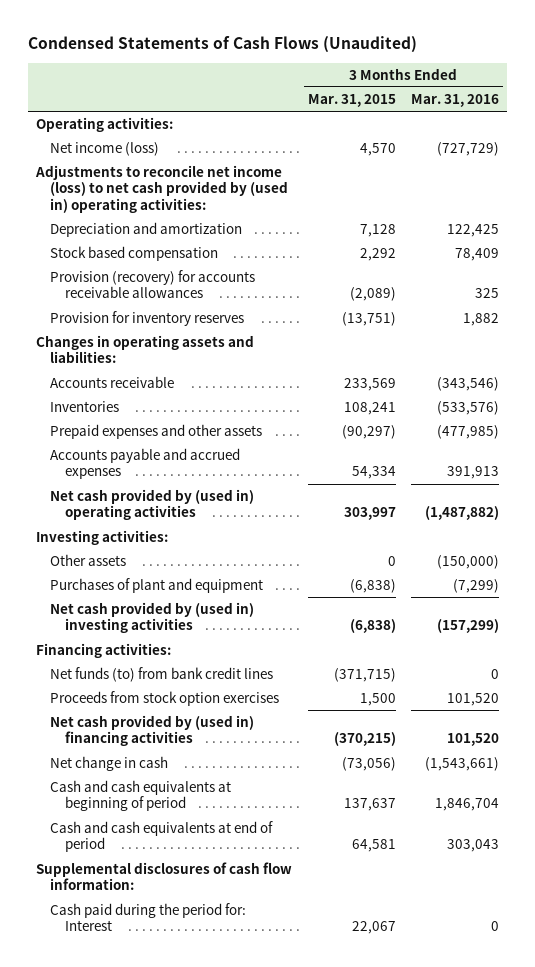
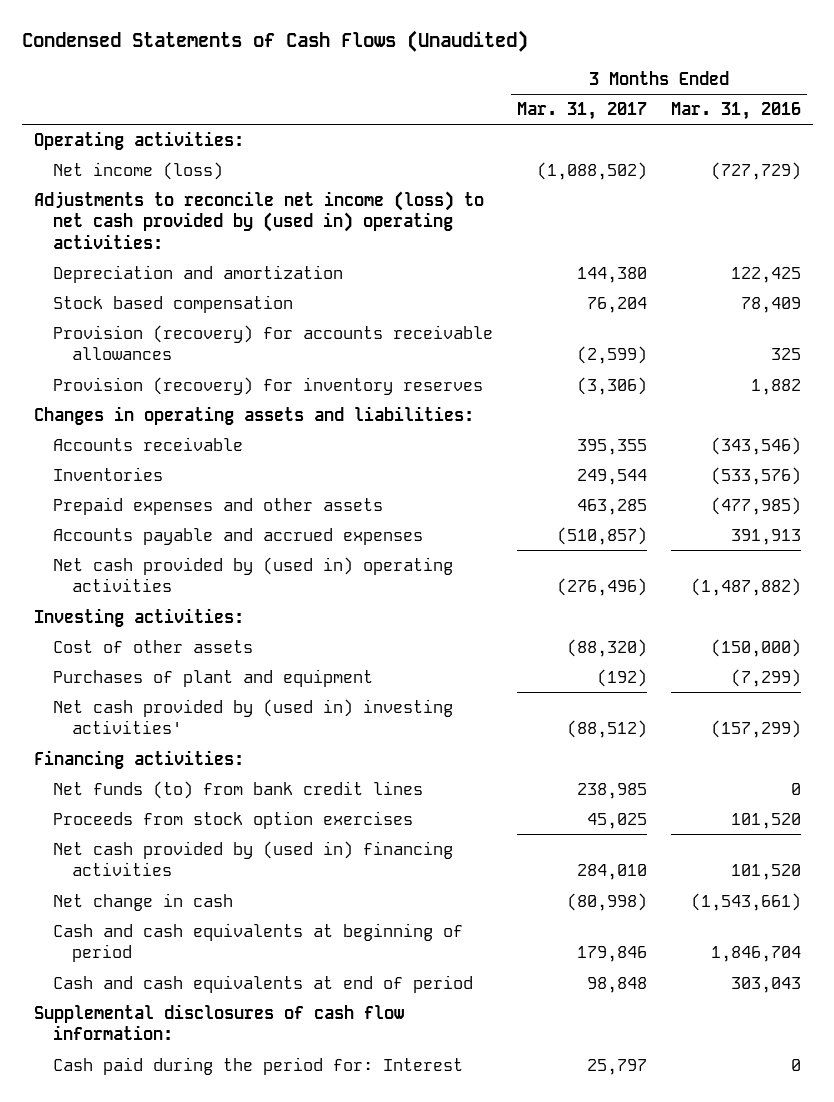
[307,94,396,108] Mar. 31, 2015 -> none
none -> [516,102,647,121] Mar. 31, 2017
[50,311,245,327] Provision for inventory reserves -> [52,376,483,395] Provision (recovery) for inventory reserves
[50,554,127,567] Other assets -> [52,639,253,653] Cost of other assets
[50,602,255,634] Net cash provided by (used in) investing activities -> [52,698,453,735] Net cash provided by (used in) investing activities'

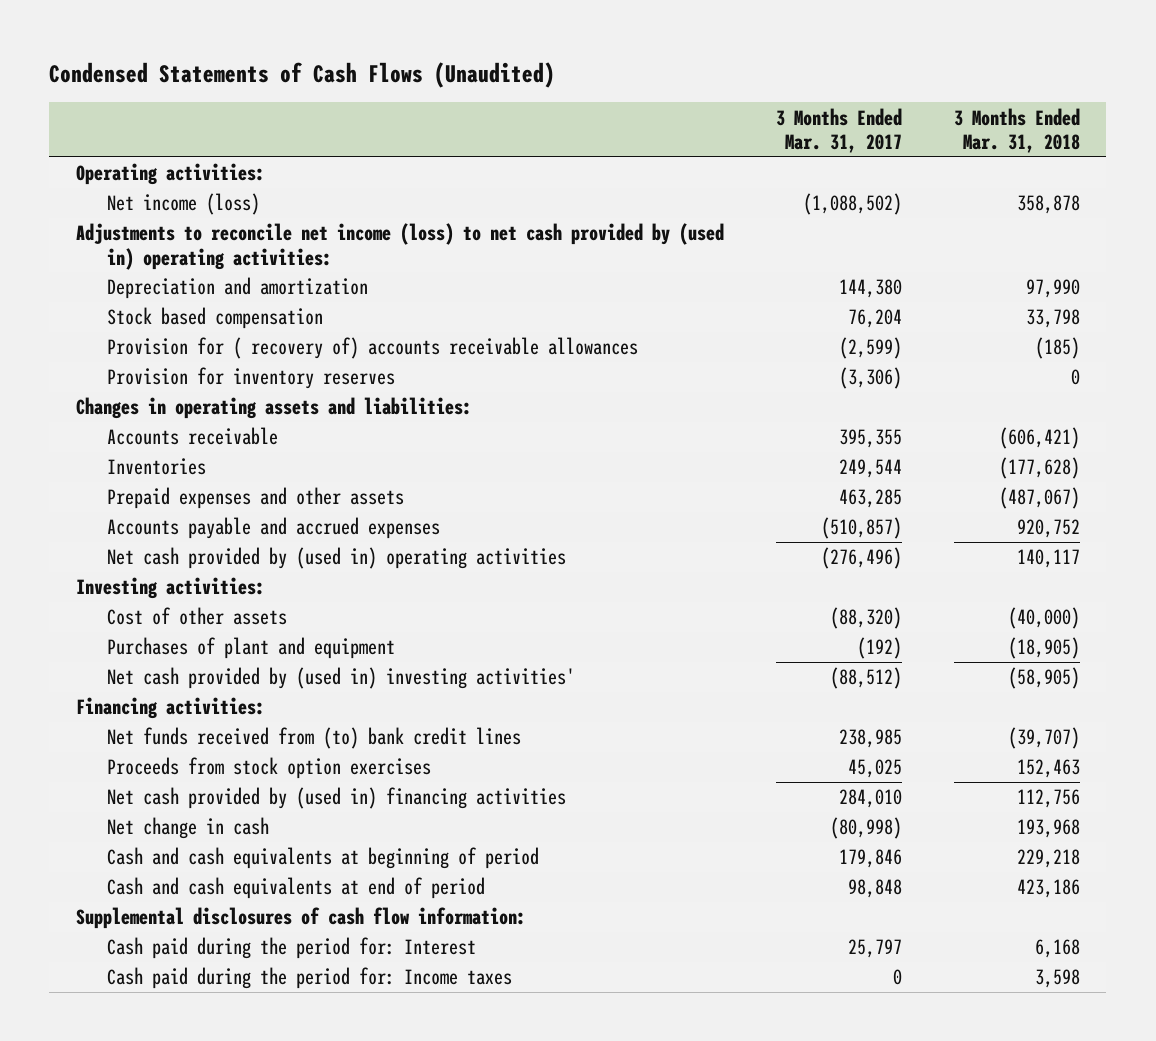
[670,102,801,121] Mar. 31, 2016 -> none
none -> [953,107,1080,153] 3 Months Ended Mar. 31, 2018
[52,324,493,361] Provision (recovery) for accounts receivable allowances -> [106,337,638,360] Provision for ( recovery of) accounts receivable allowances
[52,376,483,395] Provision (recovery) for inventory reserves -> [106,367,395,390] Provision for inventory reserves
[52,780,423,799] Net funds (to) from bank credit lines -> [106,727,521,750] Net funds received from (to) bank credit lines
none -> [106,967,512,990] Cash paid during the period for: Income taxes

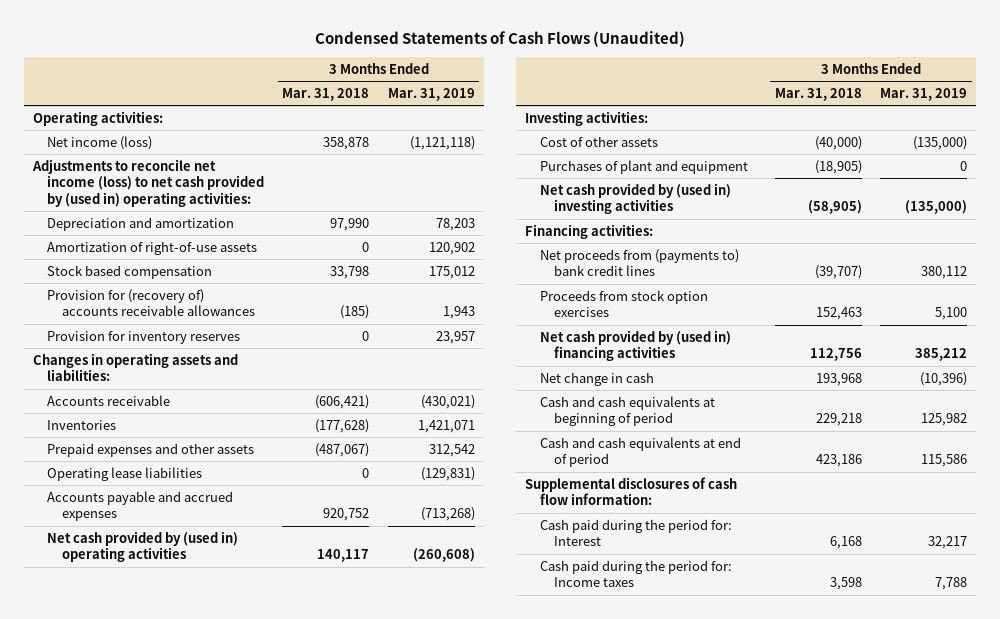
[775,107,902,153] 3 Months Ended Mar. 31, 2017 -> none
none -> [387,87,475,101] Mar. 31, 2019
none -> [47,240,258,255] Amortization of right-of-use assets
[106,337,638,360] Provision for ( recovery of) accounts receivable allowances -> [47,288,255,317] Provision for (recovery of) accounts receivable allowances
none -> [47,466,203,481] Operating lease liabilities
[106,667,575,690] Net cash provided by (used in) investing activities' -> [539,182,731,215] Net cash provided by (used in) investing activities
[106,727,521,750] Net funds received from (to) bank credit lines -> [539,248,739,277] Net proceeds from (payments to) bank credit lines

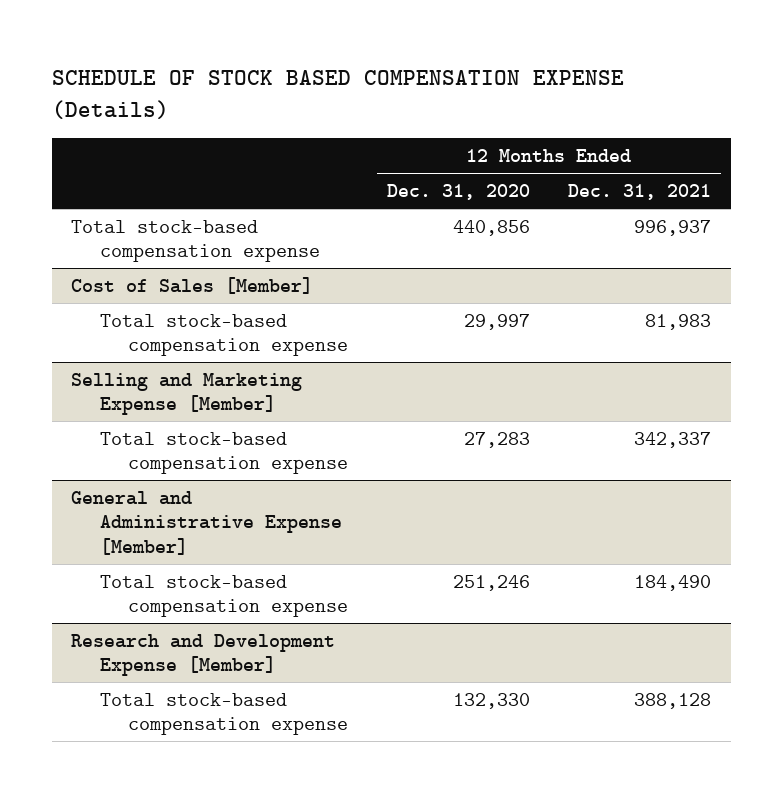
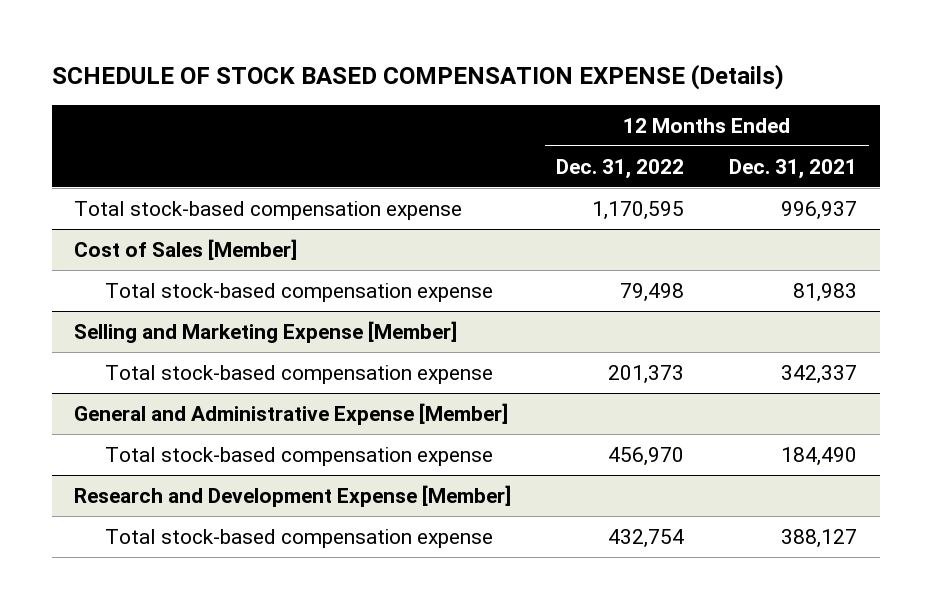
[386,184,530,201] Dec. 31, 2020 -> none
none -> [556,158,685,179] Dec. 31, 2022
[634,692,712,709] 388,128 -> [781,528,858,548] 388,127

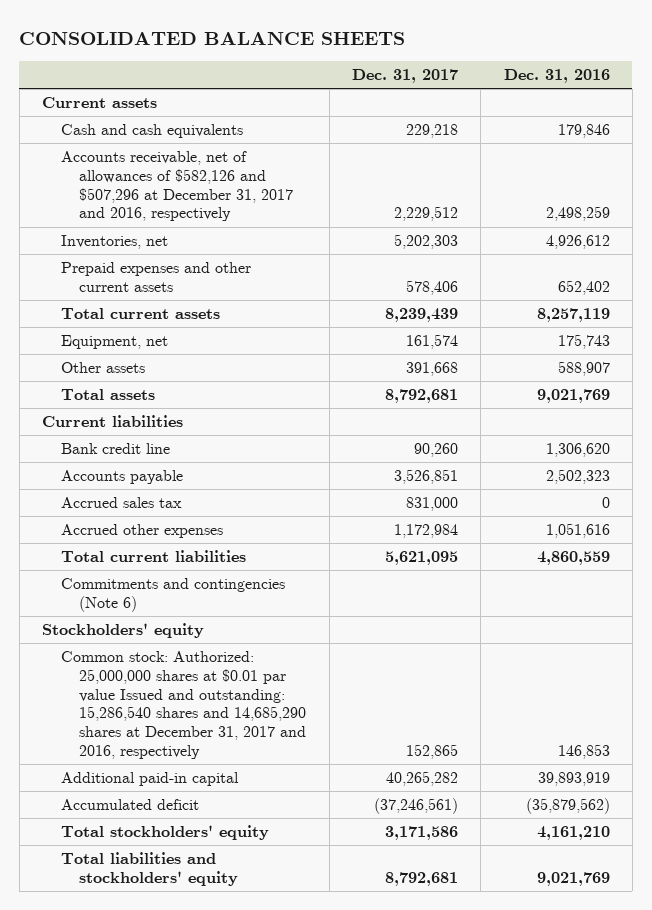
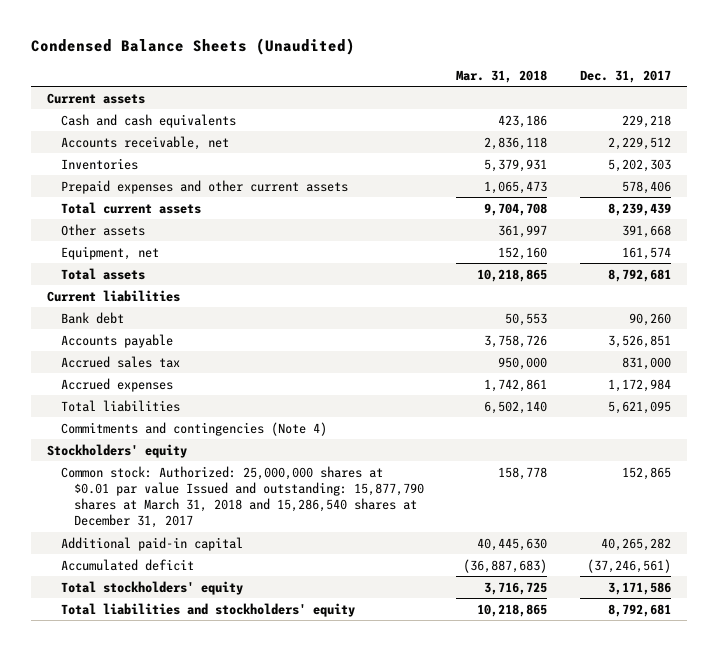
[19,31,406,45] CONSOLIDATED BALANCE SHEETS -> [30,38,355,56] Condensed Balance Sheets (Unaudited)
[503,69,610,84] Dec. 31, 2016 -> none
none -> [456,69,548,83] Mar. 31, 2018
[60,151,294,222] Accounts receivable, net of allowances of $582,126 and $507,296 at December 31, 2017 and 2016, respectively -> [60,135,229,150] Accounts receivable, net
[60,235,168,250] Inventories, net -> [60,157,138,170] Inventories
[60,335,168,350] Equipment, net -> [60,245,159,260] Equipment, net
[60,443,170,455] Bank credit line -> [60,311,124,324] Bank debt
[60,524,223,539] Accrued other expenses -> [60,377,173,392] Accrued expenses
[60,550,246,563] Total current liabilities -> [60,399,180,412] Total liabilities
[60,578,285,613] Commitments and contingencies (Note 6) -> [60,421,327,436] Commitments and contingencies (Note 4)
[60,651,307,759] Common stock: Authorized: 25,000,000 shares at $0.01 par value Issued and outstanding: 15,286,540 shares and 14,685,290 shares at December 31, 2017 and 2016, respectively -> [60,465,425,529] Common stock: Authorized: 25,000,000 shares at $0.01 par value Issued and outstanding: 15,877,790 shares at March 31, 2018 and 15,286,540 shares at December 31, 2017

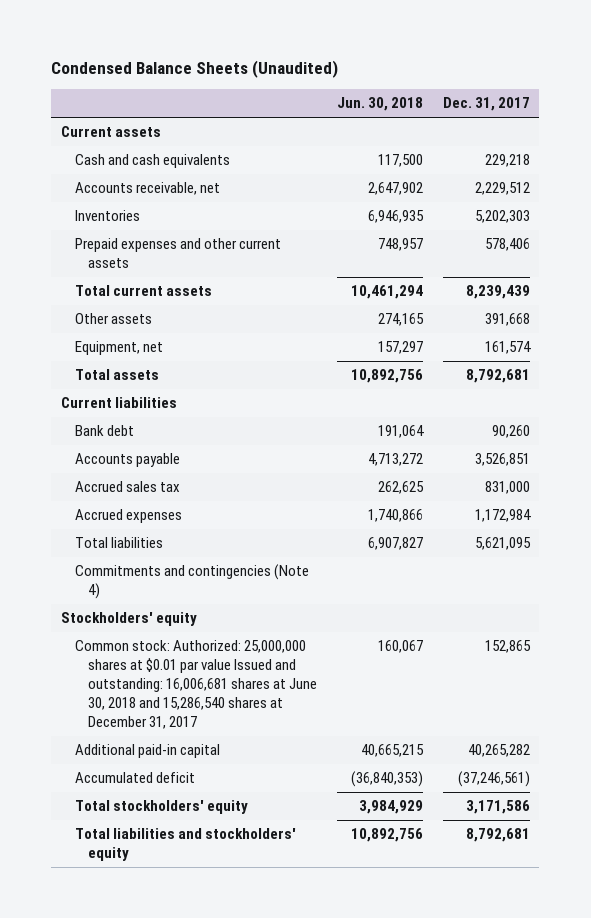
[456,69,548,83] Mar. 31, 2018 -> none
none -> [336,97,423,112] Jun. 30, 2018
[60,465,425,529] Common stock: Authorized: 25,000,000 shares at $0.01 par value Issued and outstanding: 15,877,790 shares at March 31, 2018 and 15,286,540 shares at December 31, 2017 -> [74,640,318,730] Common stock: Authorized: 25,000,000 shares at $0.01 par value Issued and outstanding: 16,006,681 shares at June 30, 2018 and 15,286,540 shares at December 31, 2017

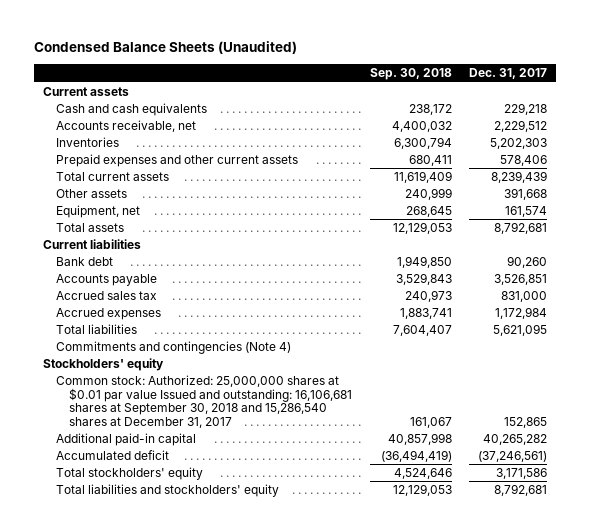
[336,97,423,112] Jun. 30, 2018 -> none
none -> [369,68,452,81] Sep. 30, 2018
[74,640,318,730] Common stock: Authorized: 25,000,000 shares at $0.01 par value Issued and outstanding: 16,006,681 shares at June 30, 2018 and 15,286,540 shares at December 31, 2017 -> [55,375,352,428] Common stock: Authorized: 25,000,000 shares at $0.01 par value Issued and outstanding: 16,106,681 shares at September 30, 2018 and 15,286,540 shares at December 31, 2017

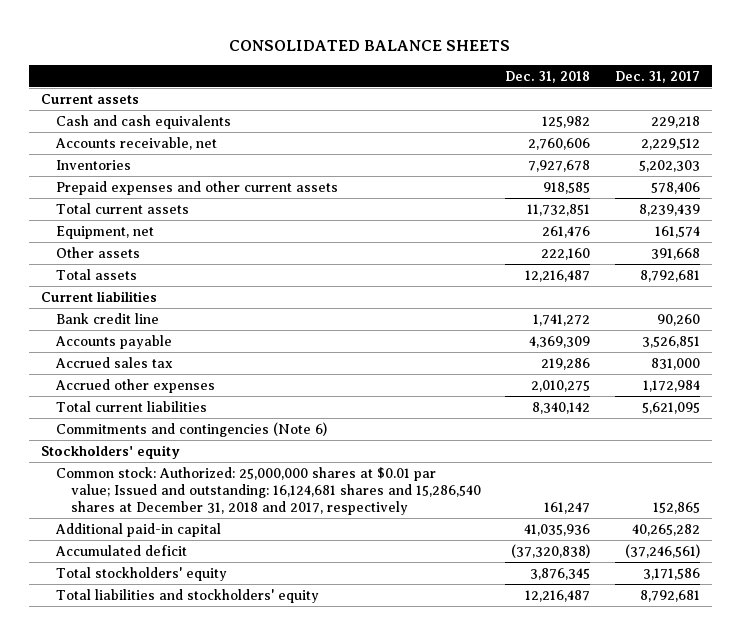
[33,41,297,55] Condensed Balance Sheets (Unaudited) -> [229,39,511,51] CONSOLIDATED BALANCE SHEETS
[369,68,452,81] Sep. 30, 2018 -> none
none -> [505,70,591,83] Dec. 31, 2018
[55,189,127,199] Other assets -> [55,246,140,258] Other assets
[55,257,113,267] Bank debt -> [55,312,159,324] Bank credit line
[55,308,161,321] Accrued expenses -> [54,378,215,393] Accrued other expenses
[55,324,137,335] Total liabilities -> [55,400,207,412] Total current liabilities
[55,341,291,355] Commitments and contingencies (Note 4) -> [55,421,327,437] Commitments and contingencies (Note 6)
[55,375,352,428] Common stock: Authorized: 25,000,000 shares at $0.01 par value Issued and outstanding: 16,106,681 shares at September 30, 2018 and 15,286,540 shares at December 31, 2017 -> [55,466,481,515] Common stock: Authorized: 25,000,000 shares at $0.01 par value; Issued and outstanding: 16,124,681 shares and 15,286,540 shares at December 31, 2018 and 2017, respectively

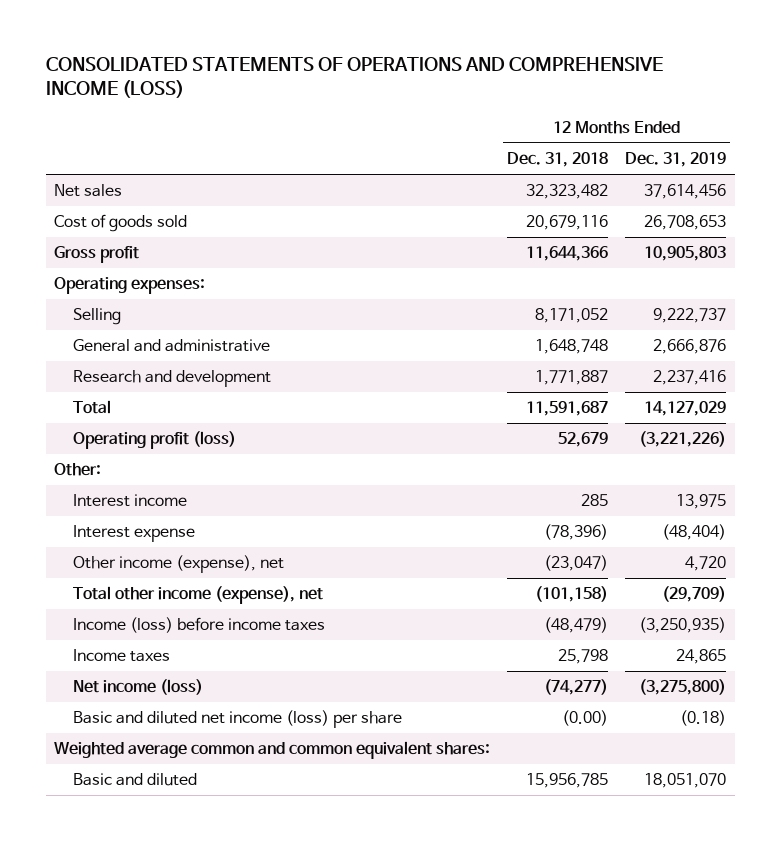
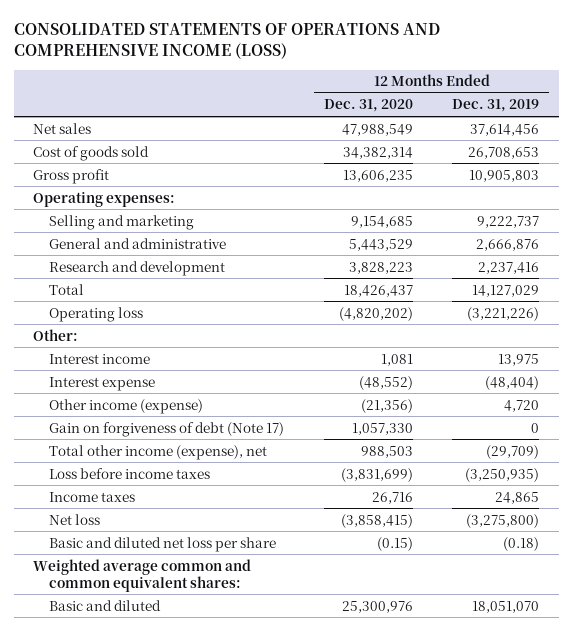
[507,152,609,168] Dec. 31, 2018 -> none
none -> [323,99,413,113] Dec. 31, 2020
[72,308,121,326] Selling -> [49,214,195,230] Selling and marketing
[72,431,236,450] Operating profit (loss) -> [49,306,144,322] Operating loss
[72,555,284,574] Other income (expense), net -> [49,398,204,414] Other income (expense)
none -> [49,421,285,437] Gain on forgiveness of debt (Note 17)
[72,617,325,634] Income (loss) before income taxes -> [49,467,211,479] Loss before income taxes
[72,679,203,696] Net income (loss) -> [49,513,101,525] Net loss
[72,710,402,729] Basic and diluted net income (loss) per share -> [49,536,277,552] Basic and diluted net loss per share

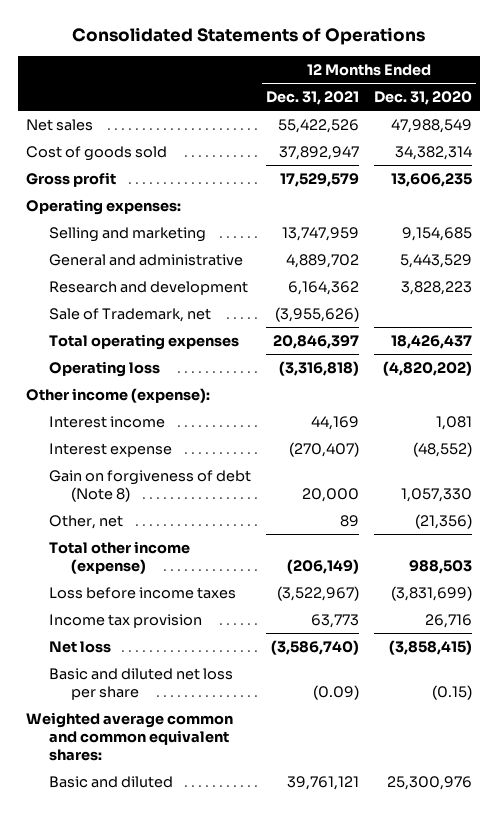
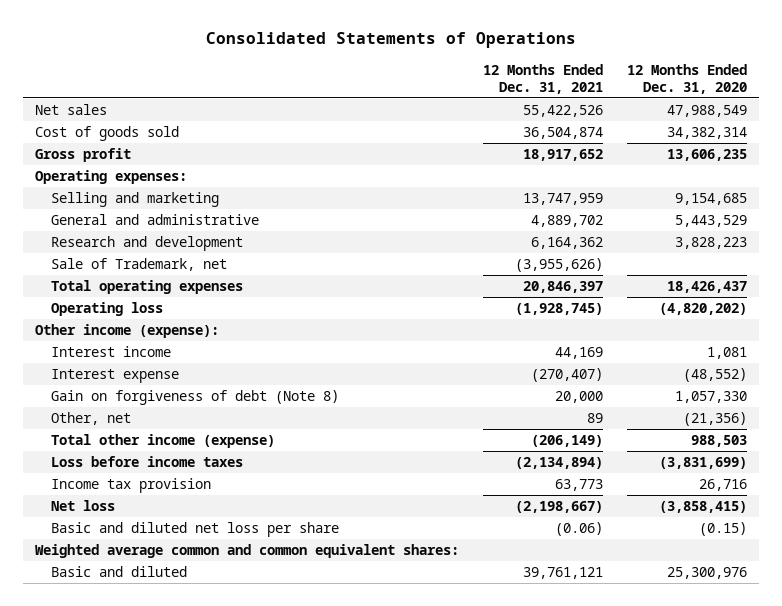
[278,145,359,160] 37,892,947 -> [522,127,603,140] 36,504,874
[279,172,359,187] 17,529,579 -> [522,149,603,162] 18,917,652
[278,360,359,376] (3,316,818) -> [514,303,603,316] (1,928,745)
[276,585,359,601] (3,522,967) -> [514,457,603,470] (2,134,894)
[270,639,359,655] (3,586,740) -> [514,501,603,514] (2,198,667)
[312,684,359,700] (0.09) -> [554,522,603,537] (0.06)

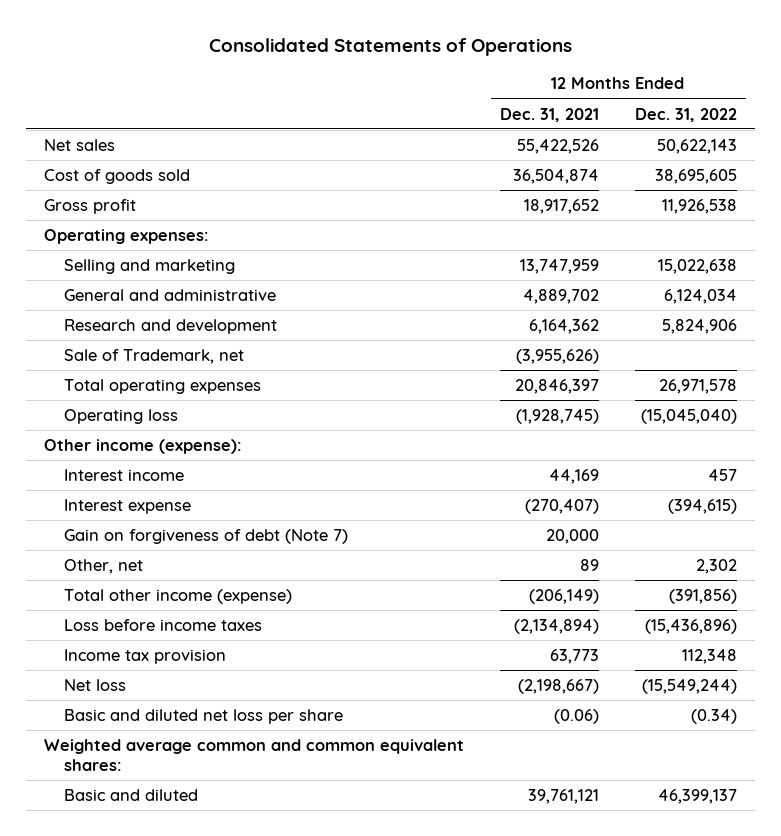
[627,63,748,94] 12 Months Ended Dec. 31, 2020 -> none
none -> [634,107,737,122] Dec. 31, 2022
[50,390,339,406] Gain on forgiveness of debt (Note 8) -> [64,528,349,544] Gain on forgiveness of debt (Note 7)

